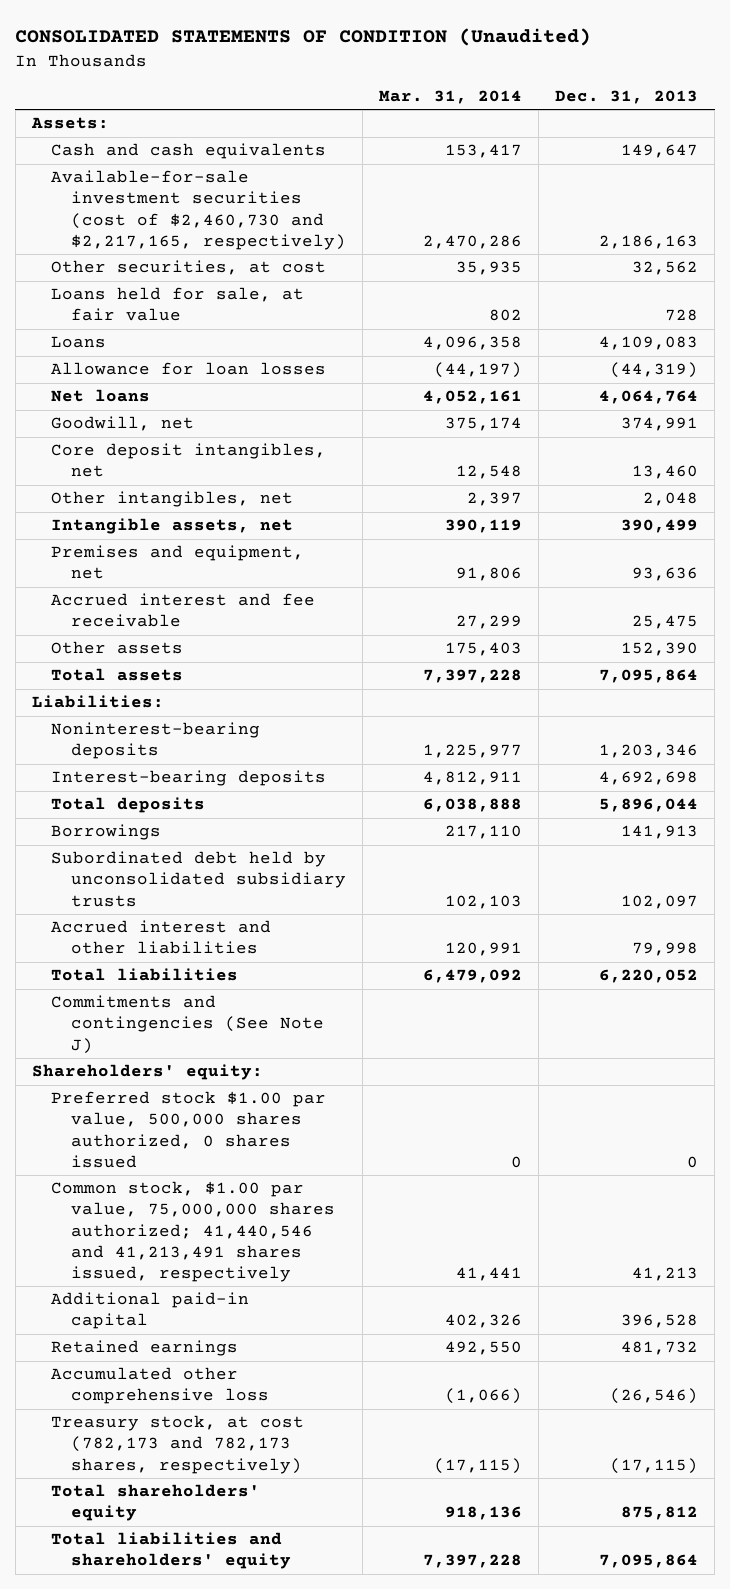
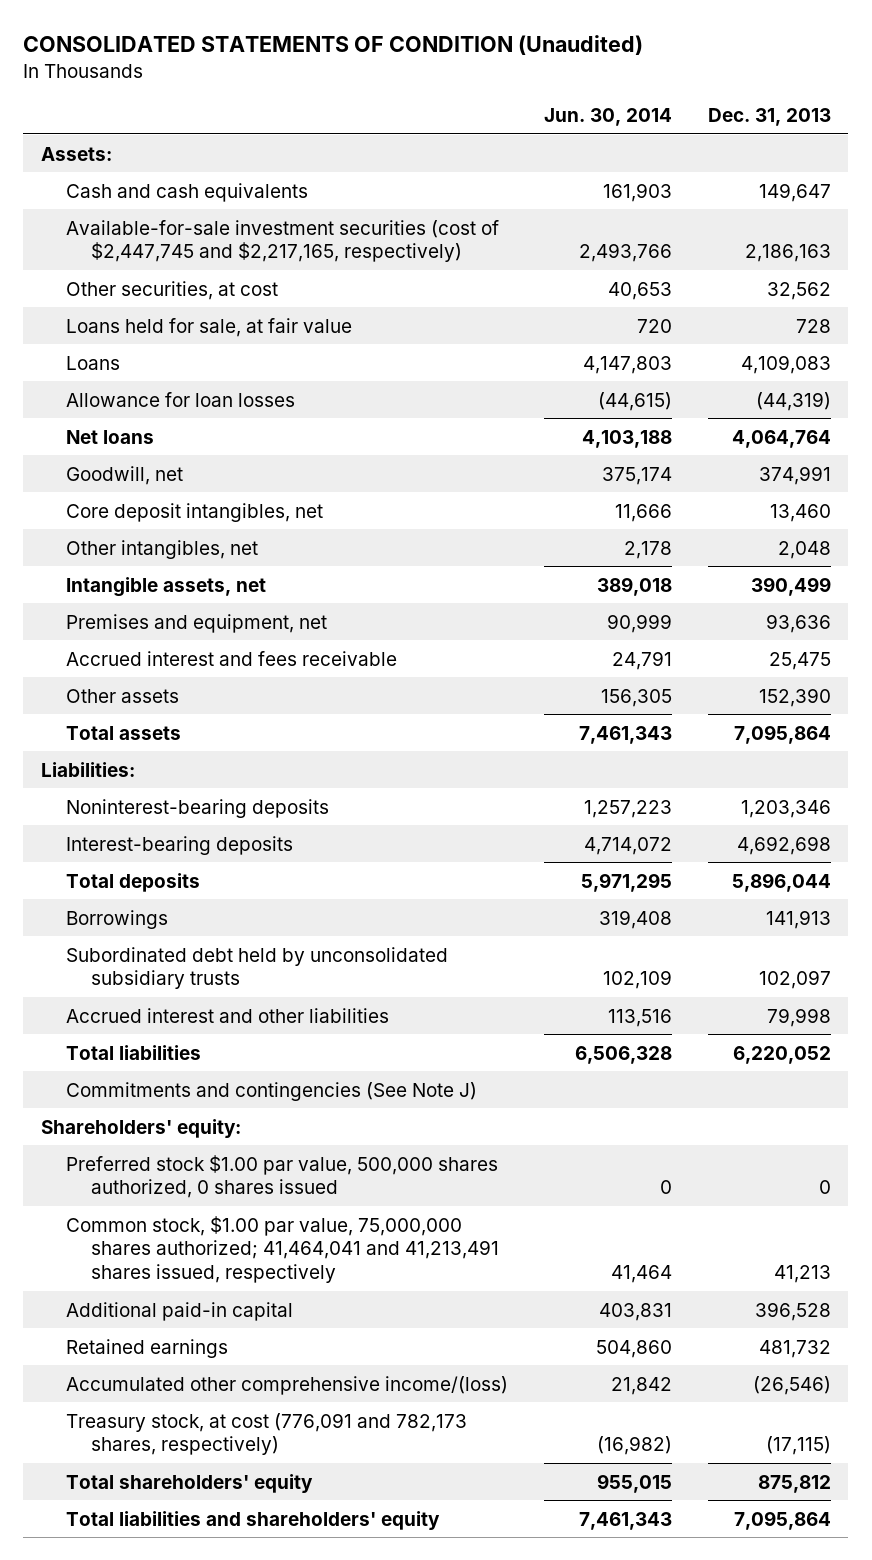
[379,90,523,105] Mar. 31, 2014 -> none
none -> [543,107,672,126] Jun. 30, 2014
[51,170,347,250] Available-for-sale investment securities (cost of $2,460,730 and $2,217,165, respectively) -> [65,219,499,263] Available-for-sale investment securities (cost of $2,447,745 and $2,217,165, respectively)
[51,593,316,628] Accrued interest and fee receivable -> [65,650,397,666] Accrued interest and fees receivable
[51,1181,336,1282] Common stock, $1.00 par value, 75,000,000 shares authorized; 41,440,546 and 41,213,491 shares issued, respectively -> [65,1215,499,1284] Common stock, $1.00 par value, 75,000,000 shares authorized; 41,464,041 and 41,213,491 shares issued, respectively
[51,1367,270,1405] Accumulated other comprehensive loss -> [65,1375,508,1395] Accumulated other comprehensive income/(loss)
[51,1415,305,1474] Treasury stock, at cost (782,173 and 782,173 shares, respectively) -> [65,1412,467,1456] Treasury stock, at cost (776,091 and 782,173 shares, respectively)

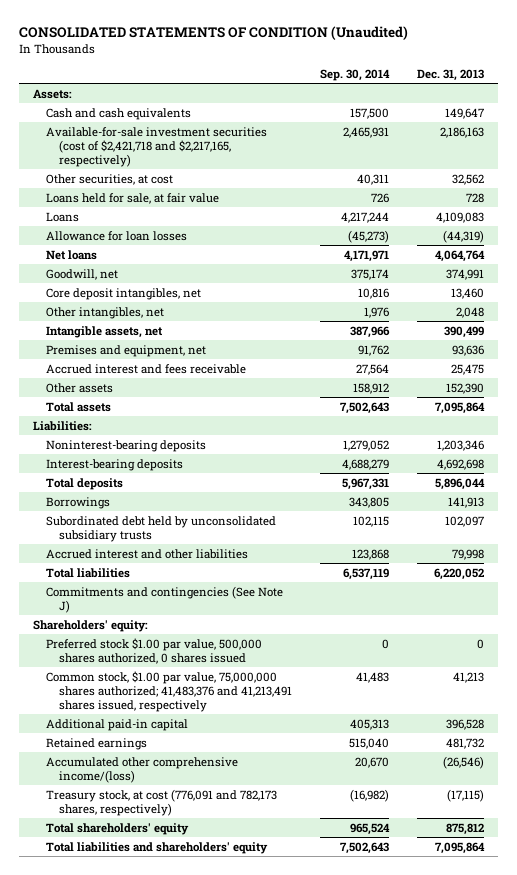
[543,107,672,126] Jun. 30, 2014 -> none
none -> [319,68,390,81] Sep. 30, 2014
[65,219,499,263] Available-for-sale investment securities (cost of $2,447,745 and $2,217,165, respectively) -> [45,126,267,168] Available-for-sale investment securities (cost of $2,421,718 and $2,217,165, respectively)
[65,1215,499,1284] Common stock, $1.00 par value, 75,000,000 shares authorized; 41,464,041 and 41,213,491 shares issued, respectively -> [45,670,292,713] Common stock, $1.00 par value, 75,000,000 shares authorized; 41,483,376 and 41,213,491 shares issued, respectively

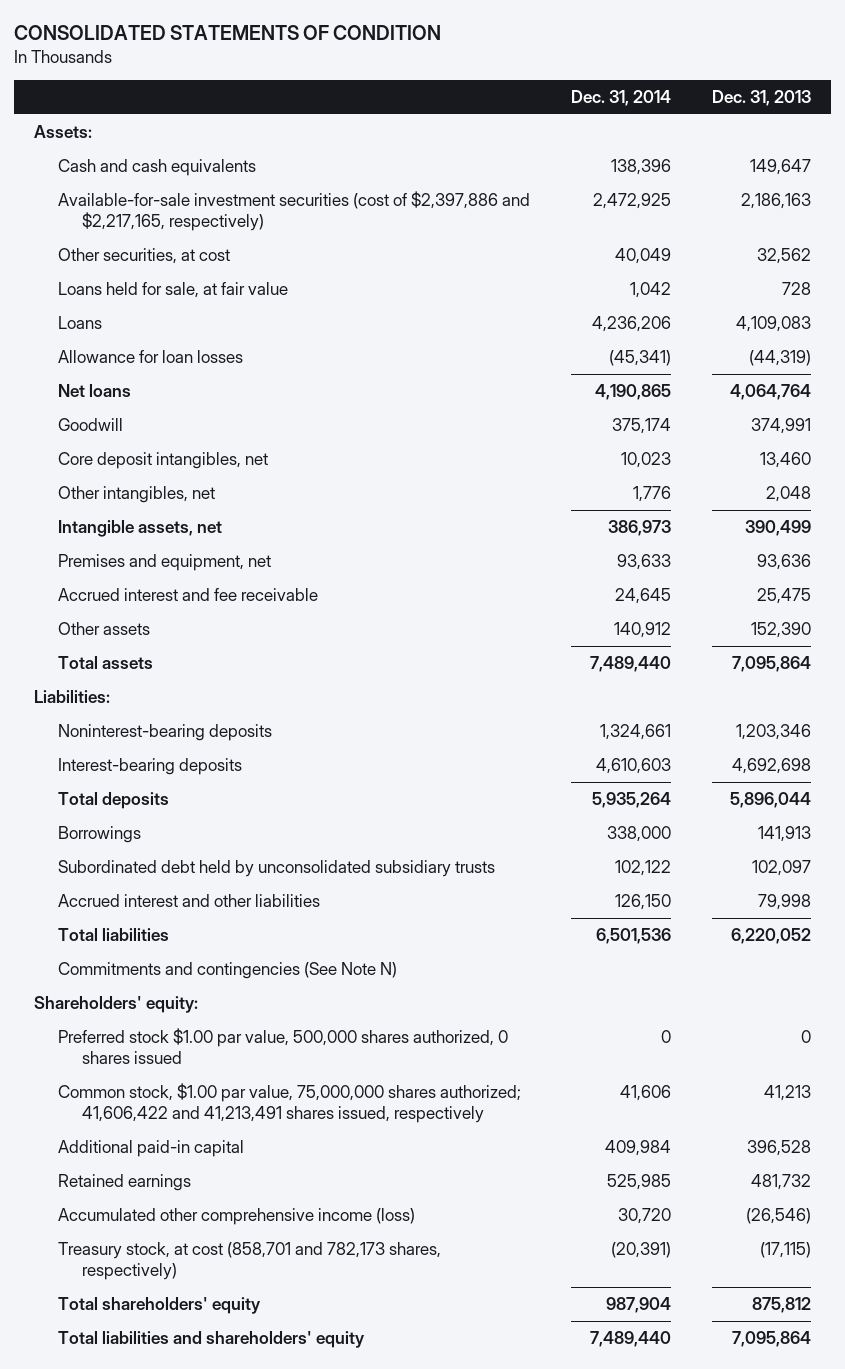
[18,25,408,40] CONSOLIDATED STATEMENTS OF CONDITION (Unaudited) -> [13,25,441,41] CONSOLIDATED STATEMENTS OF CONDITION
[319,68,390,81] Sep. 30, 2014 -> none
none -> [570,90,671,107] Dec. 31, 2014
[45,126,267,168] Available-for-sale investment securities (cost of $2,421,718 and $2,217,165, respectively) -> [58,191,531,232] Available-for-sale investment securities (cost of $2,397,886 and $2,217,165, respectively)
[45,268,118,280] Goodwill, net -> [58,418,124,432] Goodwill
[45,363,246,374] Accrued interest and fees receivable -> [58,588,319,602] Accrued interest and fee receivable
[45,585,283,613] Commitments and contingencies (See Note J) -> [58,962,398,980] Commitments and contingencies (See Note N)
[45,670,292,713] Common stock, $1.00 par value, 75,000,000 shares authorized; 41,483,376 and 41,213,491 shares issued, respectively -> [58,1083,522,1124] Common stock, $1.00 par value, 75,000,000 shares authorized; 41,606,422 and 41,213,491 shares issued, respectively
[45,756,238,783] Accumulated other comprehensive income/(loss) -> [58,1208,416,1226] Accumulated other comprehensive income (loss)
[45,788,277,816] Treasury stock, at cost (776,091 and 782,173 shares, respectively) -> [58,1242,442,1281] Treasury stock, at cost (858,701 and 782,173 shares, respectively)

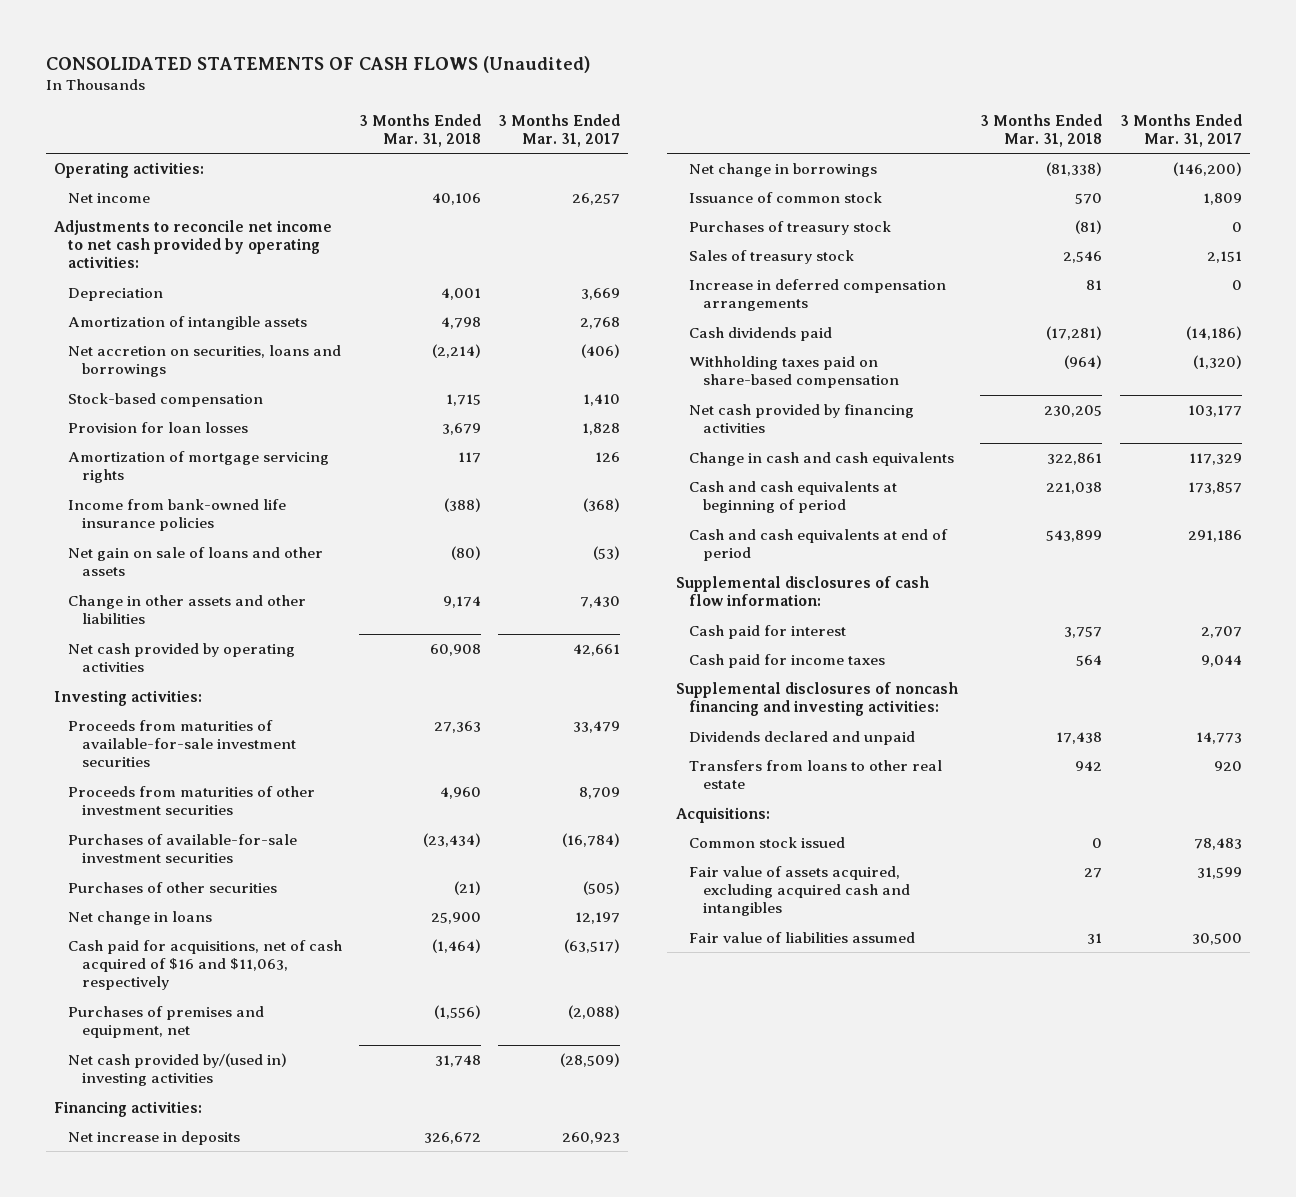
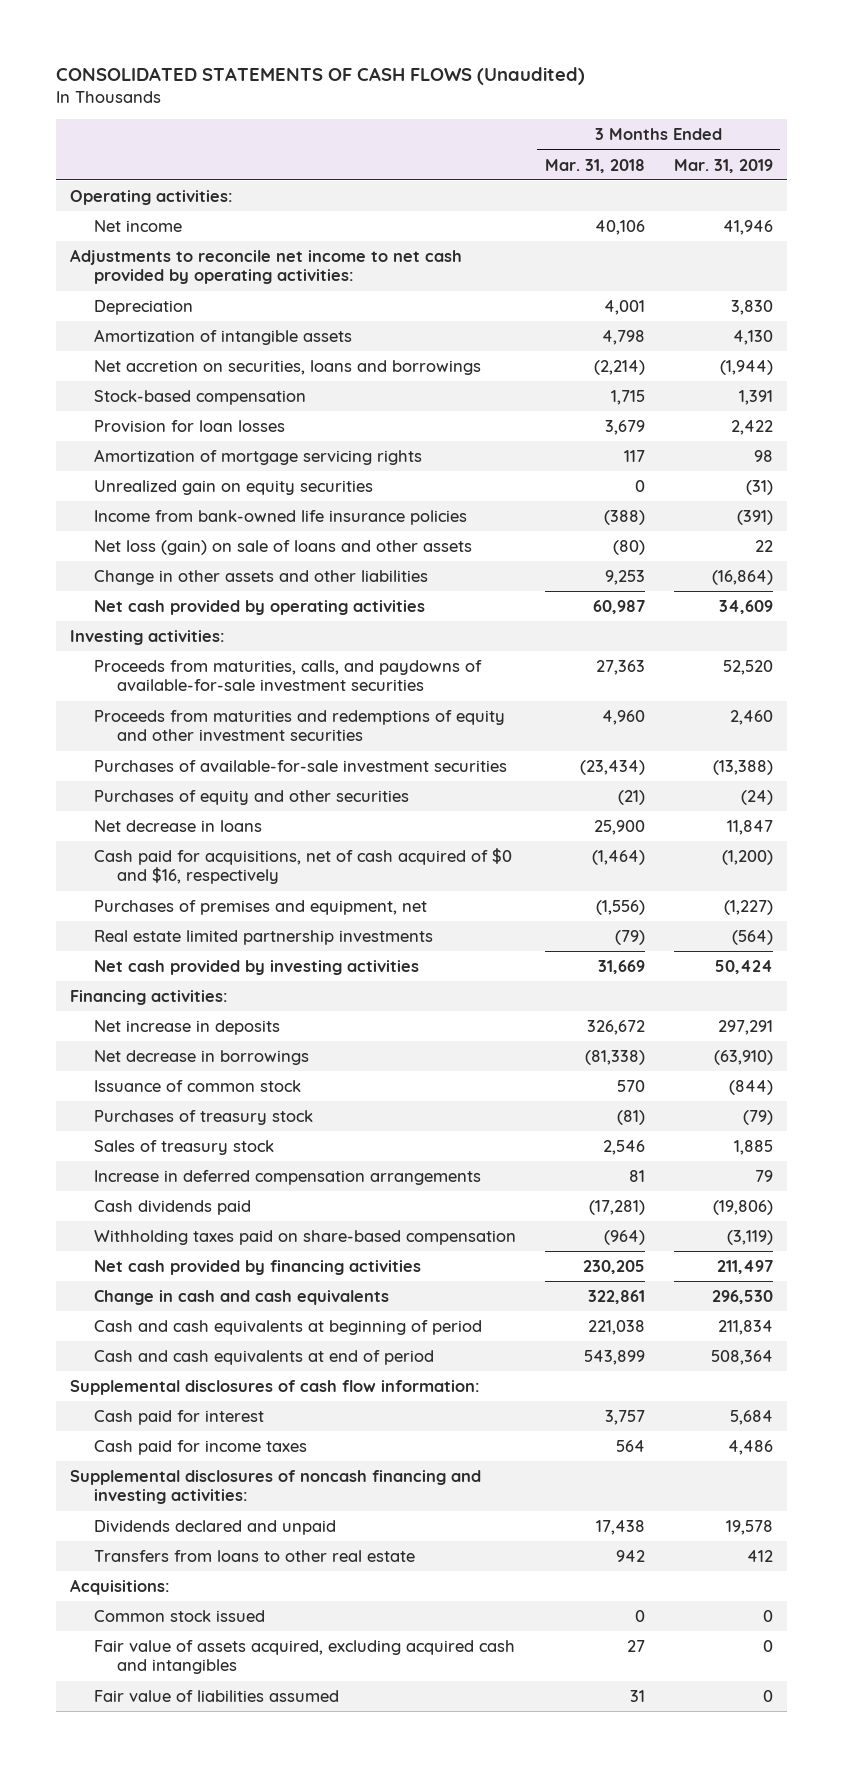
[497,114,620,148] 3 Months Ended Mar. 31, 2017 -> none
none -> [673,158,773,173] Mar. 31, 2019
none -> [93,479,373,495] Unrealized gain on equity securities
[67,547,323,577] Net gain on sale of loans and other assets -> [93,539,472,555] Net loss (gain) on sale of loans and other assets
[442,596,481,609] 9,174 -> [604,569,645,585] 9,253
[429,644,481,657] 60,908 -> [592,599,645,614] 60,987
[67,720,296,768] Proceeds from maturities of available-for-sale investment securities -> [93,659,482,692] Proceeds from maturities, calls, and paydowns of available-for-sale investment securities
[67,786,315,816] Proceeds from maturities of other investment securities -> [93,709,505,742] Proceeds from maturities and redemptions of equity and other investment securities
[67,882,277,894] Purchases of other securities -> [93,789,409,805] Purchases of equity and other securities
[67,911,212,926] Net change in loans -> [93,819,262,832] Net decrease in loans
[67,940,342,991] Cash paid for acquisitions, net of cash acquired of $16 and $11,063, respectively -> [93,847,512,885] Cash paid for acquisitions, net of cash acquired of $0 and $16, respectively
none -> [93,929,433,945] Real estate limited partnership investments
[67,1053,287,1087] Net cash provided by/(used in) investing activities -> [93,959,419,975] Net cash provided by investing activities
[434,1055,481,1068] 31,748 -> [597,959,645,974] 31,669
[689,163,878,178] Net change in borrowings -> [93,1049,309,1065] Net decrease in borrowings

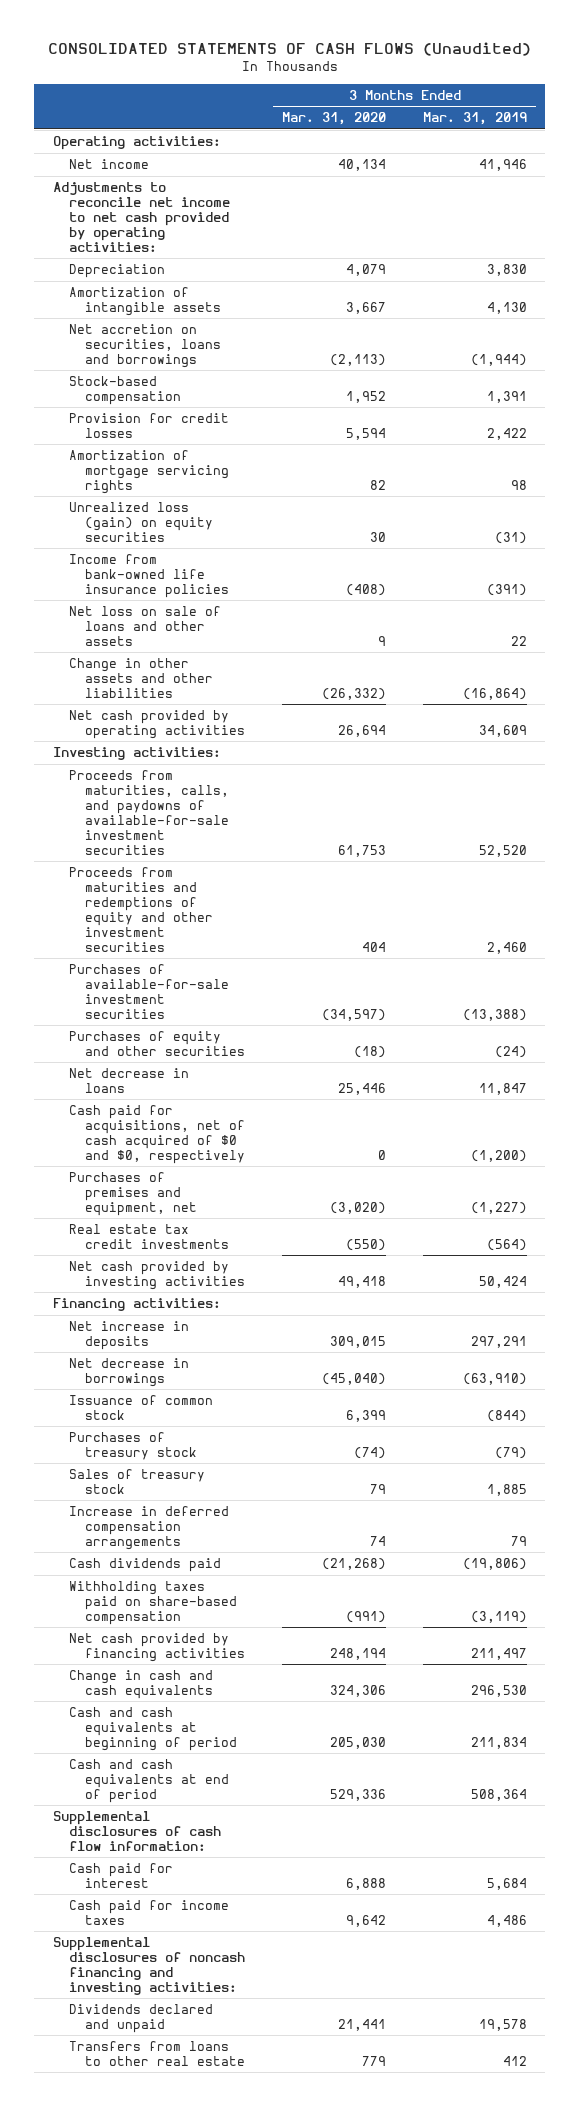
[544,158,645,173] Mar. 31, 2018 -> none
none -> [282,112,387,126] Mar. 31, 2020
[93,419,285,432] Provision for loan losses -> [69,413,230,438] Provision for credit losses
[93,479,373,495] Unrealized gain on equity securities -> [69,502,214,542] Unrealized loss (gain) on equity securities
[93,539,472,555] Net loss (gain) on sale of loans and other assets -> [69,606,222,646] Net loss on sale of loans and other assets
[93,847,512,885] Cash paid for acquisitions, net of cash acquired of $0 and $16, respectively -> [69,1105,246,1164] Cash paid for acquisitions, net of cash acquired of $0 and $0, respectively
[93,929,433,945] Real estate limited partnership investments -> [69,1224,230,1249] Real estate tax credit investments
[70,1578,171,1595] Acquisitions: -> none
[93,1609,265,1622] Common stock issued -> none
[93,1639,515,1675] Fair value of assets acquired, excluding acquired cash and intangibles -> none
[93,1689,339,1702] Fair value of liabilities assumed -> none

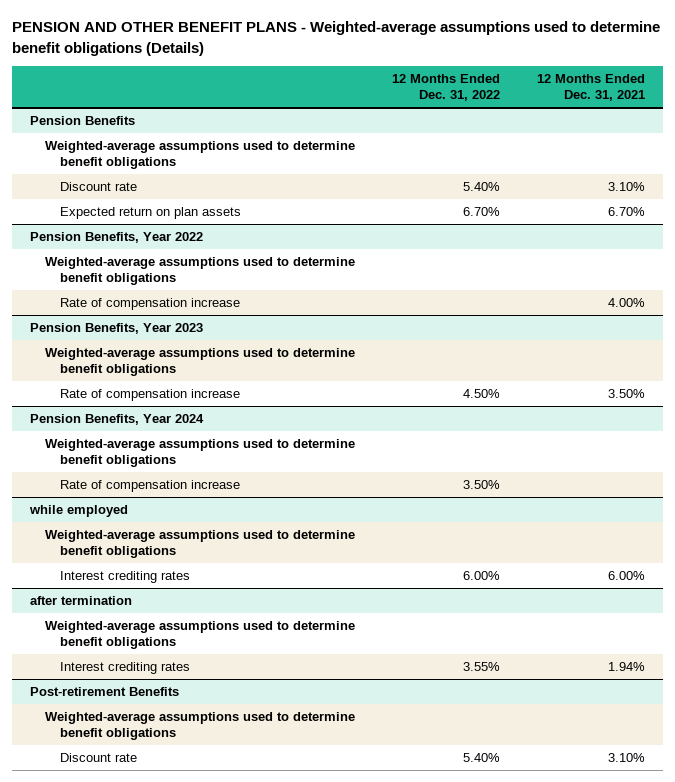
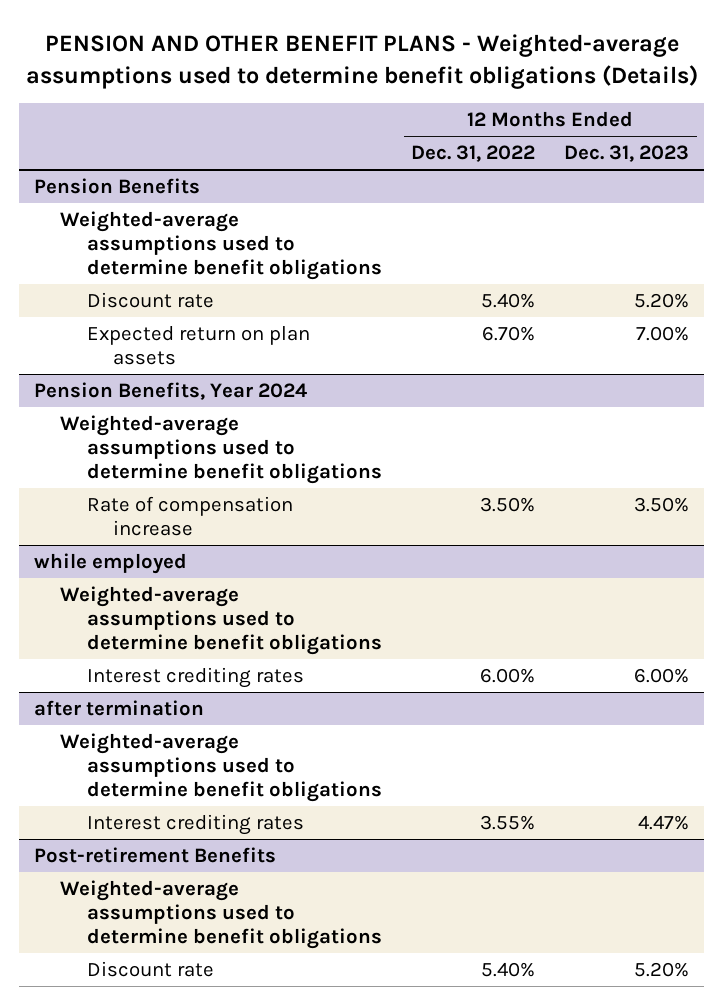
[536,74,645,101] 12 Months Ended Dec. 31, 2021 -> none
none -> [564,145,690,163] Dec. 31, 2023
[30,232,204,244] Pension Benefits, Year 2022 -> none
[45,257,356,285] Weighted-average assumptions used to determine benefit obligations -> none
[60,298,241,311] Rate of compensation increase -> none
[30,323,204,335] Pension Benefits, Year 2023 -> none
[45,348,356,376] Weighted-average assumptions used to determine benefit obligations -> none
[60,389,241,402] Rate of compensation increase -> none

